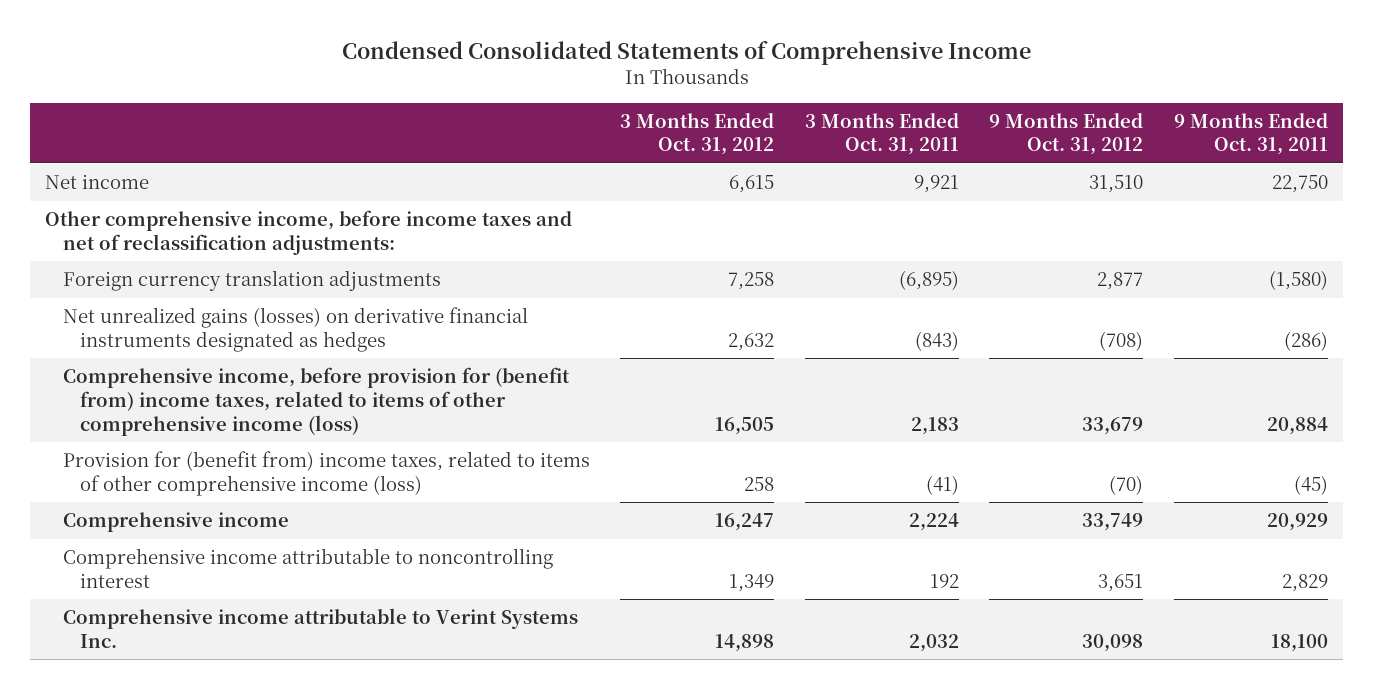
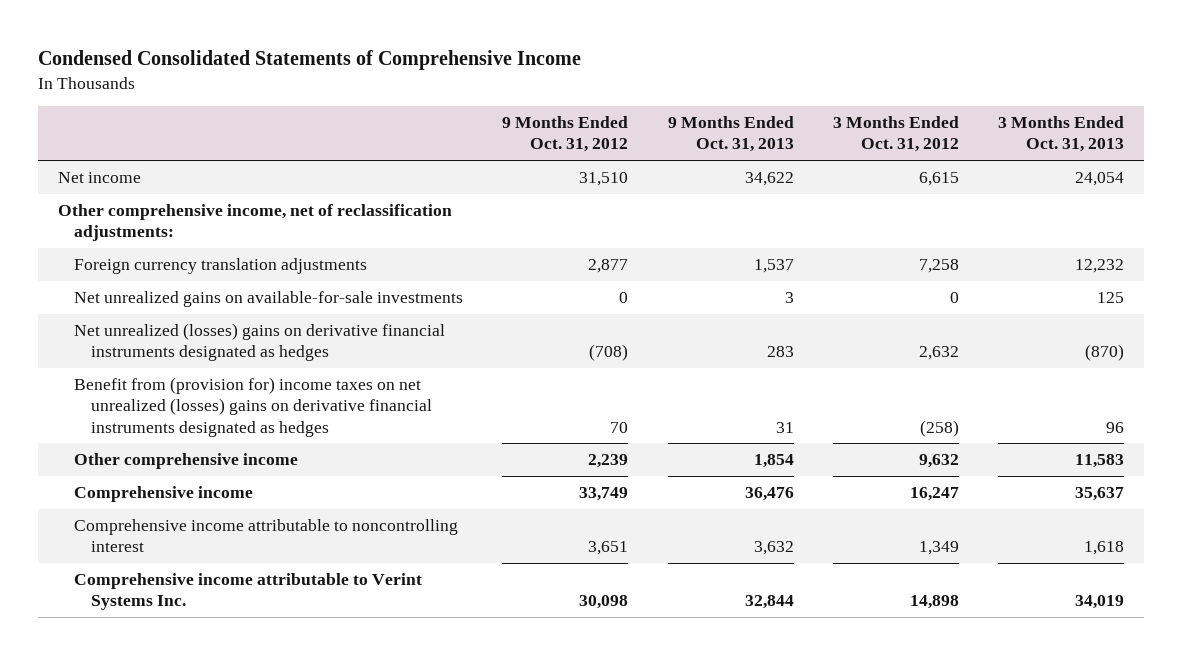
[804,112,959,156] 3 Months Ended Oct. 31, 2011 -> none
[1174,112,1329,156] 9 Months Ended Oct. 31, 2011 -> none
none -> [667,116,794,153] 9 Months Ended Oct. 31, 2013
none -> [998,116,1125,153] 3 Months Ended Oct. 31, 2013
[45,210,573,255] Other comprehensive income, before income taxes and net of reclassification adjustments: -> [57,204,452,242] Other comprehensive income, net of reclassification adjustments:
[62,367,570,436] Comprehensive income, before provision for (benefit from) income taxes, related to items of other comprehensive income (loss) -> none
none -> [74,291,464,308] Net unrealized gains on available-for-sale investments
[62,307,528,352] Net unrealized gains (losses) on derivative financial instruments designated as hedges -> [74,323,446,362] Net unrealized (losses) gains on derivative financial instruments designated as hedges
[62,451,590,496] Provision for (benefit from) income taxes, related to items of other comprehensive income (loss) -> [74,377,432,437] Benefit from (provision for) income taxes on net unrealized (losses) gains on derivative financial instruments designated as hedges
[744,476,775,491] 258 -> [919,419,959,437] (258)
[1109,474,1144,495] (70) -> [610,421,629,433] 70
none -> [74,453,299,470] Other comprehensive income

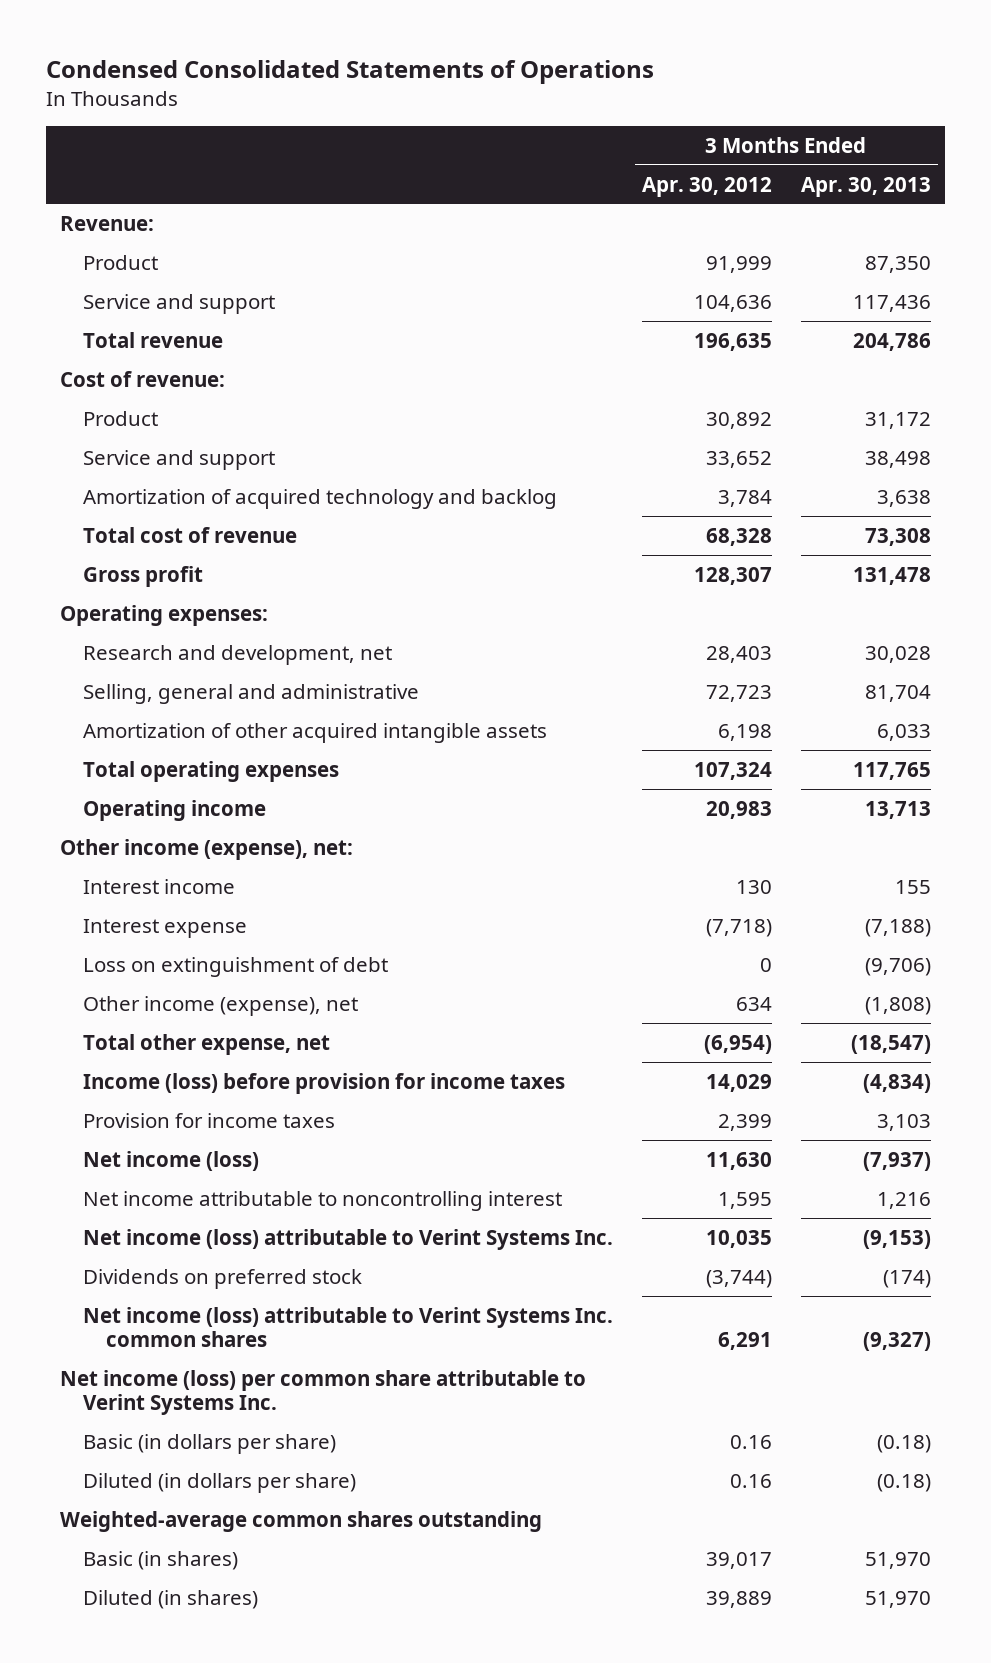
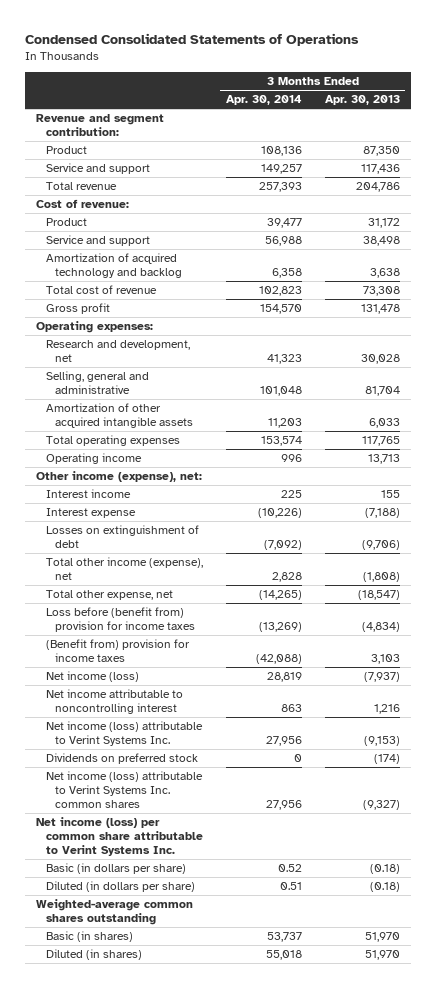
[641,176,772,197] Apr. 30, 2012 -> none
none -> [225,95,302,106] Apr. 30, 2014
[59,215,154,231] Revenue: -> [36,114,165,137] Revenue and segment contribution:
[83,956,389,977] Loss on extinguishment of debt -> [45,525,199,549] Losses on extinguishment of debt
[83,995,359,1016] Other income (expense), net -> [45,557,203,581] Total other income (expense), net
[83,1072,566,1094] Income (loss) before provision for income taxes -> [45,607,195,633] Loss before (benefit from) provision for income taxes
[83,1112,336,1128] Provision for income taxes -> [45,639,190,663] (Benefit from) provision for income taxes

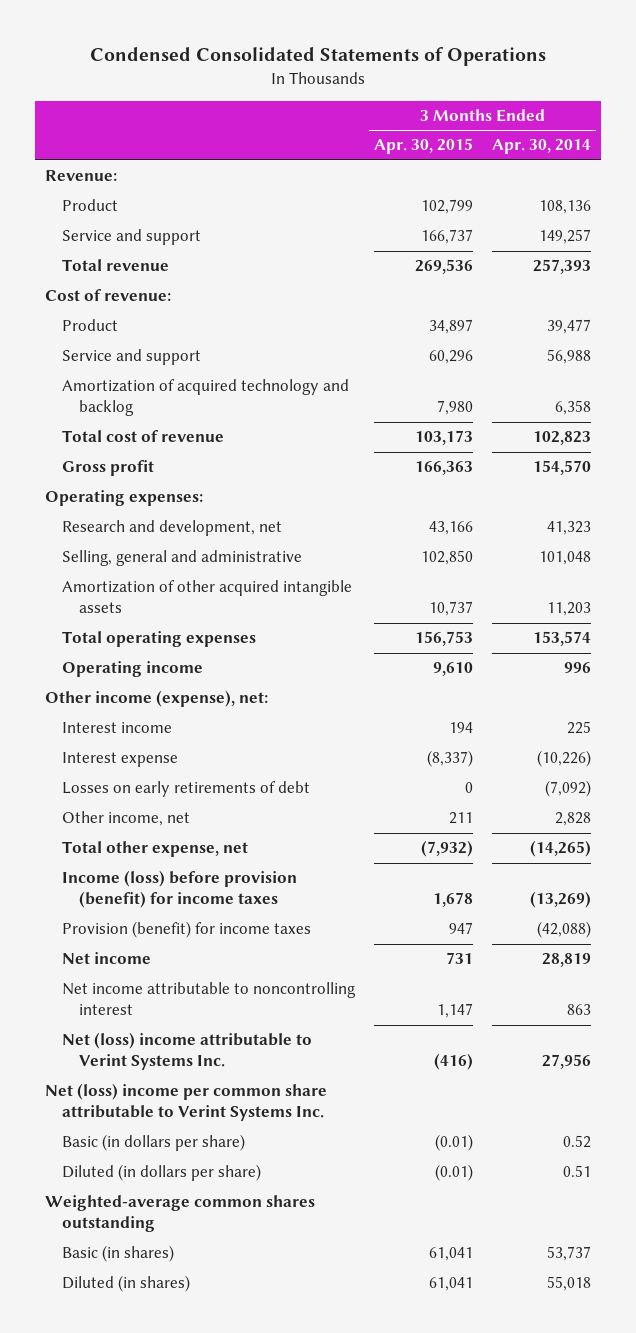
[324,95,400,106] Apr. 30, 2013 -> none
none -> [374,138,474,155] Apr. 30, 2015
[36,114,165,137] Revenue and segment contribution: -> [44,170,117,182] Revenue:
[45,525,199,549] Losses on extinguishment of debt -> [61,781,310,798] Losses on early retirements of debt
[45,557,203,581] Total other income (expense), net -> [61,811,190,827] Other income, net
[45,607,195,633] Loss before (benefit from) provision for income taxes -> [61,870,297,909] Income (loss) before provision (benefit) for income taxes
[45,639,190,663] (Benefit from) provision for income taxes -> [61,921,311,939] Provision (benefit) for income taxes
[45,671,139,683] Net income (loss) -> [61,952,151,965] Net income
[45,753,198,765] Dividends on preferred stock -> none
[45,771,203,809] Net income (loss) attributable to Verint Systems Inc. common shares -> none
[45,721,203,747] Net income (loss) attributable to Verint Systems Inc. -> [61,1032,312,1071] Net (loss) income attributable to Verint Systems Inc.
[36,817,203,857] Net income (loss) per common share attributable to Verint Systems Inc. -> [44,1083,327,1122] Net (loss) income per common share attributable to Verint Systems Inc.

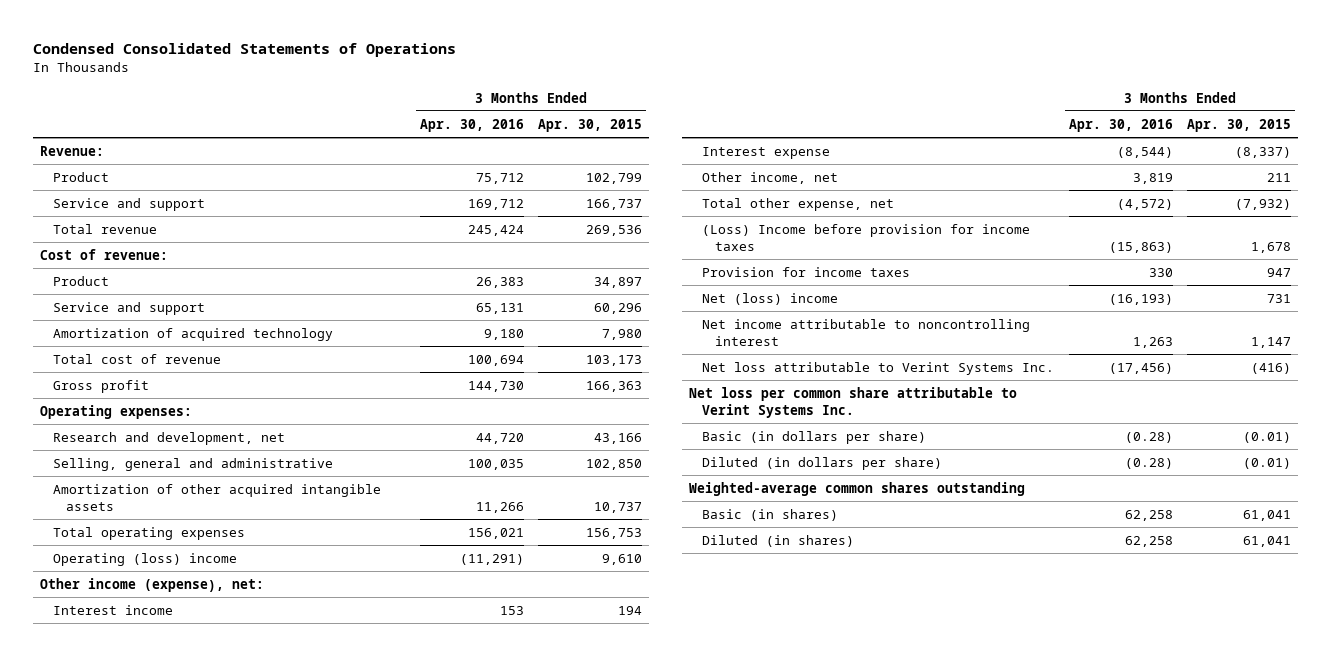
[492,139,592,155] Apr. 30, 2014 -> none
none -> [419,118,524,132] Apr. 30, 2016
[61,379,349,417] Amortization of acquired technology and backlog -> [53,327,334,341] Amortization of acquired technology
[61,661,203,678] Operating income -> [53,552,238,566] Operating (loss) income
[61,781,310,798] Losses on early retirements of debt -> none
[61,870,297,909] Income (loss) before provision (benefit) for income taxes -> [702,223,1031,251] (Loss) Income before provision for income taxes
[61,921,311,939] Provision (benefit) for income taxes -> [702,266,911,277] Provision for income taxes
[61,952,151,965] Net income -> [702,292,839,305] Net (loss) income
[61,1032,312,1071] Net (loss) income attributable to Verint Systems Inc. -> [702,361,1055,375] Net loss attributable to Verint Systems Inc.
[44,1083,327,1122] Net (loss) income per common share attributable to Verint Systems Inc. -> [689,386,1018,418] Net loss per common share attributable to Verint Systems Inc.

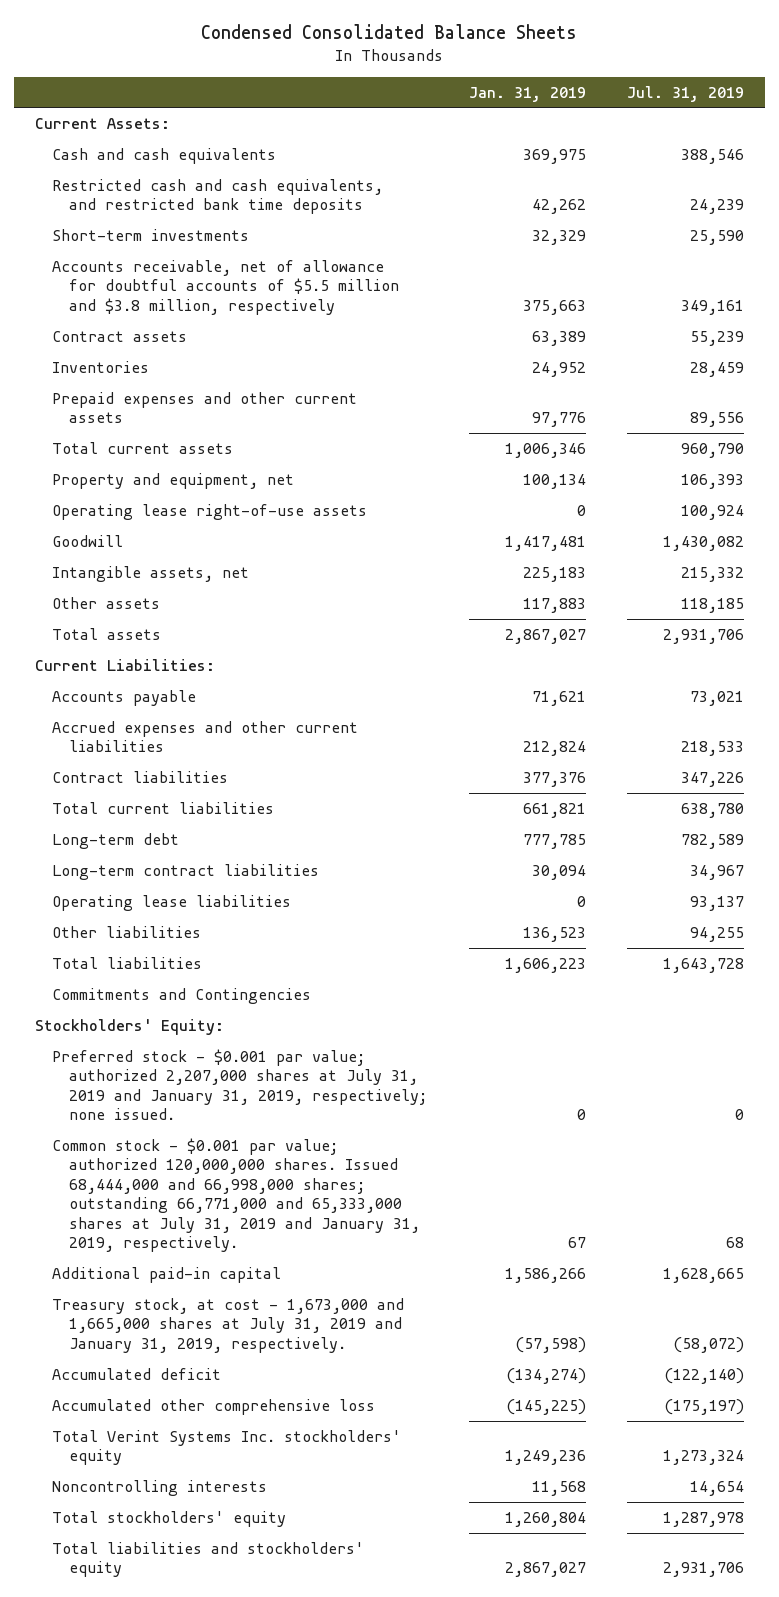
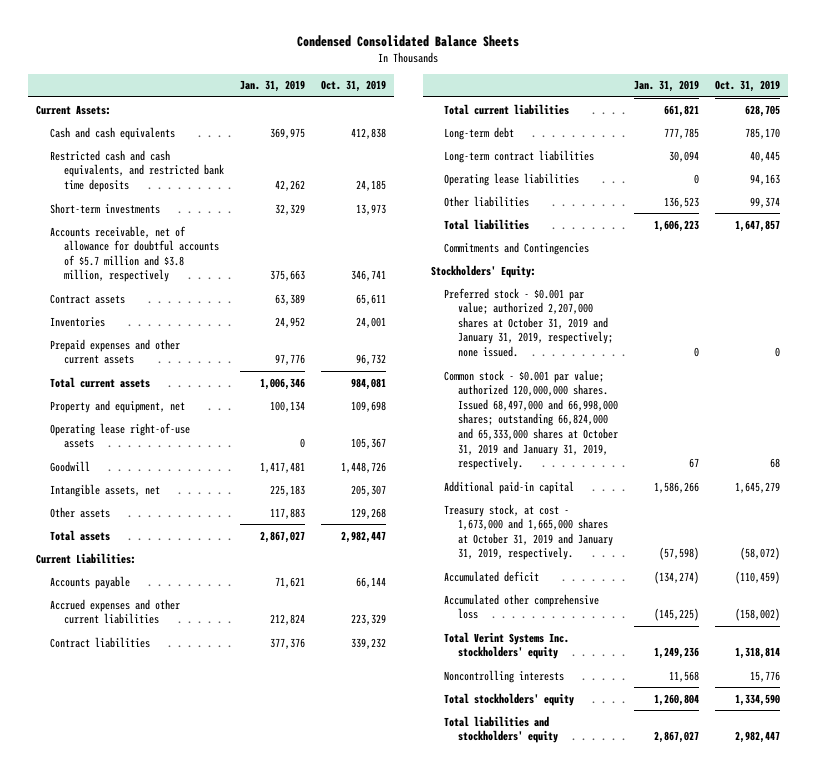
[627,85,745,102] Jul. 31, 2019 -> none
none -> [320,80,386,93] Oct. 31, 2019
[52,259,400,315] Accounts receivable, net of allowance for doubtful accounts of $5.5 million and $3.8 million, respectively -> [50,225,219,283] Accounts receivable, net of allowance for doubtful accounts of $5.7 million and $3.8 million, respectively
[52,1048,428,1121] Preferred stock - $0.001 par value; authorized 2,207,000 shares at July 31, 2019 and January 31, 2019, respectively; none issued. -> [444,287,614,357] Preferred stock - $0.001 par value; authorized 2,207,000 shares at October 31, 2019 and January 31, 2019, respectively; none issued.
[52,1137,421,1253] Common stock - $0.001 par value; authorized 120,000,000 shares. Issued 68,444,000 and 66,998,000 shares; outstanding 66,771,000 and 65,333,000 shares at July 31, 2019 and January 31, 2019, respectively. -> [444,369,619,471] Common stock - $0.001 par value; authorized 120,000,000 shares. Issued 68,497,000 and 66,998,000 shares; outstanding 66,824,000 and 65,333,000 shares at October 31, 2019 and January 31, 2019, respectively.
[52,1297,405,1353] Treasury stock, at cost - 1,673,000 and 1,665,000 shares at July 31, 2019 and January 31, 2019, respectively. -> [444,503,614,561] Treasury stock, at cost - 1,673,000 and 1,665,000 shares at October 31, 2019 and January 31, 2019, respectively.

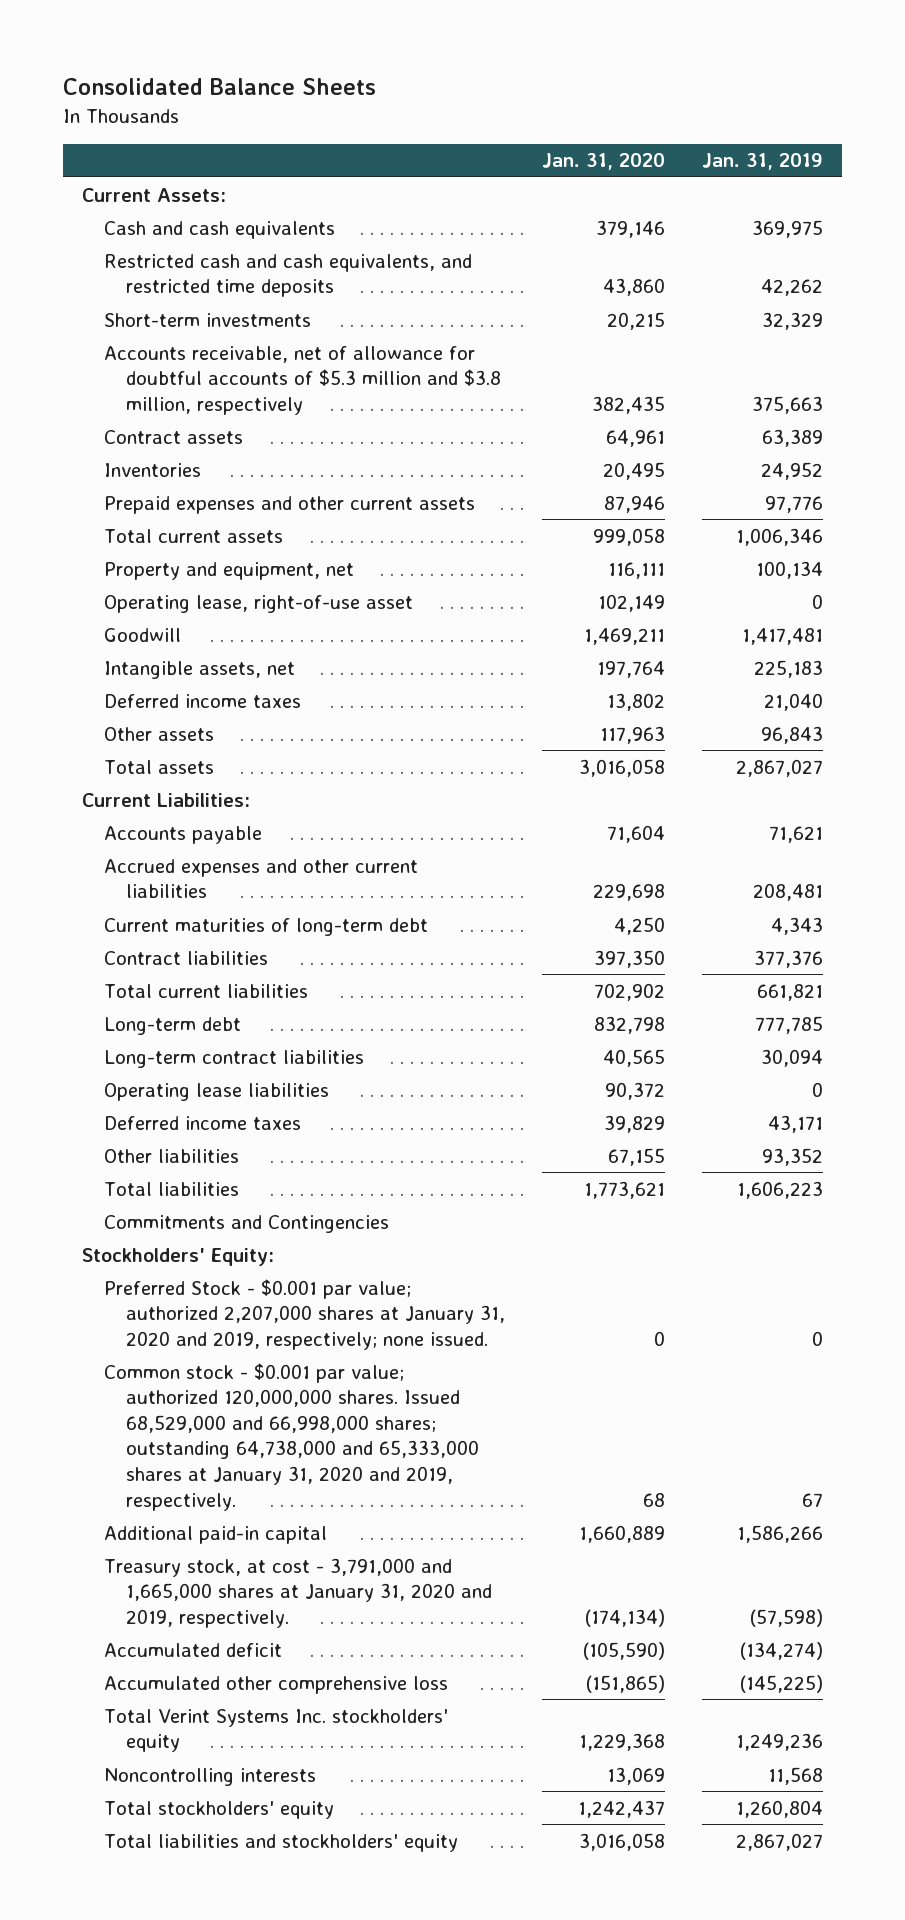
[297,35,520,48] Condensed Consolidated Balance Sheets -> [63,78,377,96] Consolidated Balance Sheets
[320,80,386,93] Oct. 31, 2019 -> none
none -> [542,153,666,171] Jan. 31, 2020
[50,149,224,192] Restricted cash and cash equivalents, and restricted bank time deposits -> [103,253,472,298] Restricted cash and cash equivalents, and restricted time deposits
[50,225,219,283] Accounts receivable, net of allowance for doubtful accounts of $5.7 million and $3.8 million, respectively -> [103,345,502,415] Accounts receivable, net of allowance for doubtful accounts of $5.3 million and $3.8 million, respectively
[50,422,191,449] Operating lease right-of-use assets -> [103,594,413,613] Operating lease, right-of-use asset
none -> [103,693,301,708] Deferred income taxes
[269,507,305,519] 117,883 -> [761,725,824,744] 96,843
[269,614,305,626] 212,824 -> [753,883,824,902] 208,481
none -> [103,917,428,936] Current maturities of long-term debt
none -> [103,1115,301,1130] Deferred income taxes
[664,196,700,208] 136,523 -> [762,1147,824,1166] 93,352
[444,287,614,357] Preferred stock - $0.001 par value; authorized 2,207,000 shares at October 31, 2019 and January 31, 2019, respectively; none issued. -> [103,1278,506,1350] Preferred Stock - $0.001 par value; authorized 2,207,000 shares at January 31, 2020 and 2019, respectively; none issued.
[444,369,619,471] Common stock - $0.001 par value; authorized 120,000,000 shares. Issued 68,497,000 and 66,998,000 shares; outstanding 66,824,000 and 65,333,000 shares at October 31, 2019 and January 31, 2019, respectively. -> [103,1362,480,1511] Common stock - $0.001 par value; authorized 120,000,000 shares. Issued 68,529,000 and 66,998,000 shares; outstanding 64,738,000 and 65,333,000 shares at January 31, 2020 and 2019, respectively.
[444,503,614,561] Treasury stock, at cost - 1,673,000 and 1,665,000 shares at October 31, 2019 and January 31, 2019, respectively. -> [103,1557,493,1628] Treasury stock, at cost - 3,791,000 and 1,665,000 shares at January 31, 2020 and 2019, respectively.

